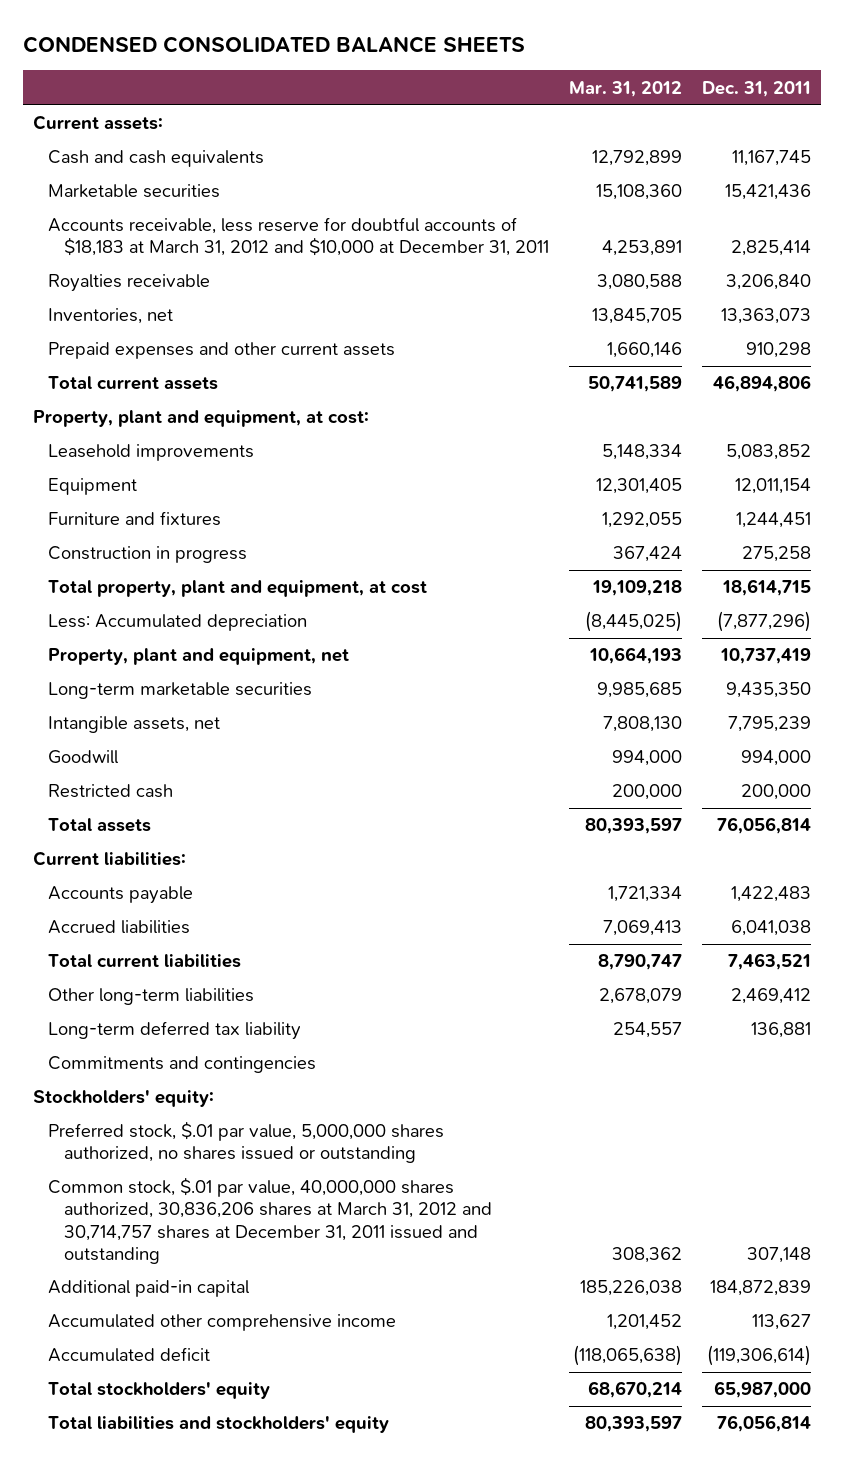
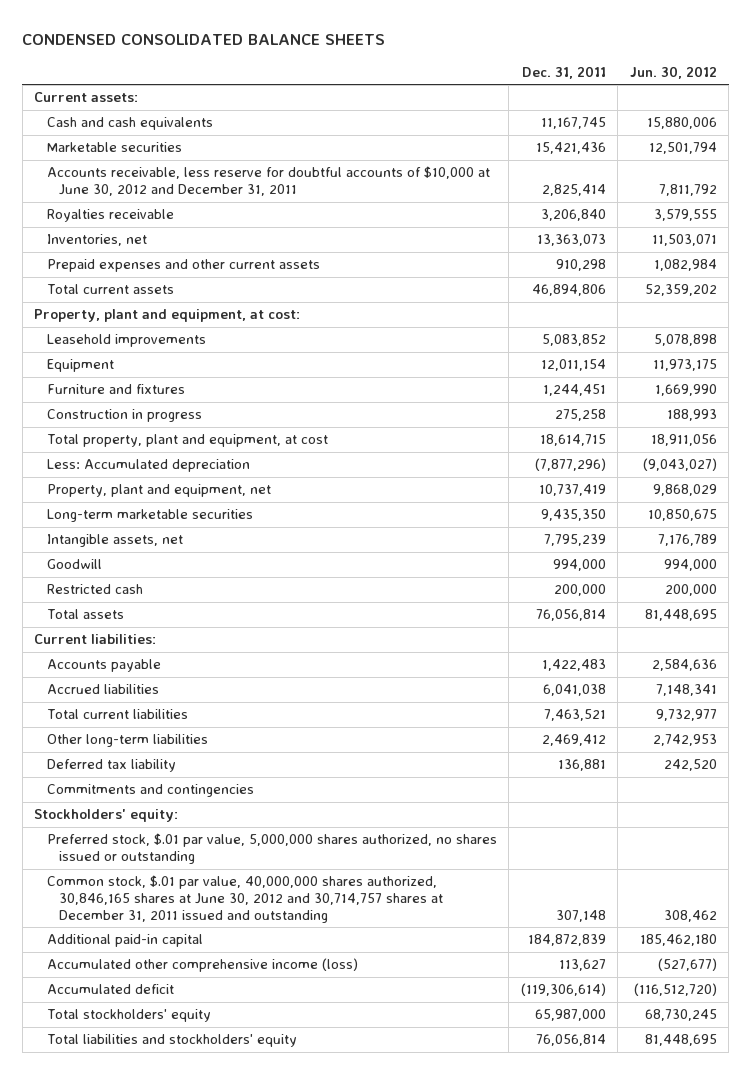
[568,80,682,97] Mar. 31, 2012 -> none
none -> [629,65,717,79] Jun. 30, 2012
[48,217,549,257] Accounts receivable, less reserve for doubtful accounts of $18,183 at March 31, 2012 and $10,000 at December 31, 2011 -> [46,166,490,197] Accounts receivable, less reserve for doubtful accounts of $10,000 at June 30, 2012 and December 31, 2011
[48,1021,302,1041] Long-term deferred tax liability -> [46,759,176,773] Deferred tax liability
[48,1177,492,1264] Common stock, $.01 par value, 40,000,000 shares authorized, 30,836,206 shares at March 31, 2012 and 30,714,757 shares at December 31, 2011 issued and outstanding -> [46,875,443,923] Common stock, $.01 par value, 40,000,000 shares authorized, 30,846,165 shares at June 30, 2012 and 30,714,757 shares at December 31, 2011 issued and outstanding
[48,1314,397,1332] Accumulated other comprehensive income -> [46,958,358,973] Accumulated other comprehensive income (loss)

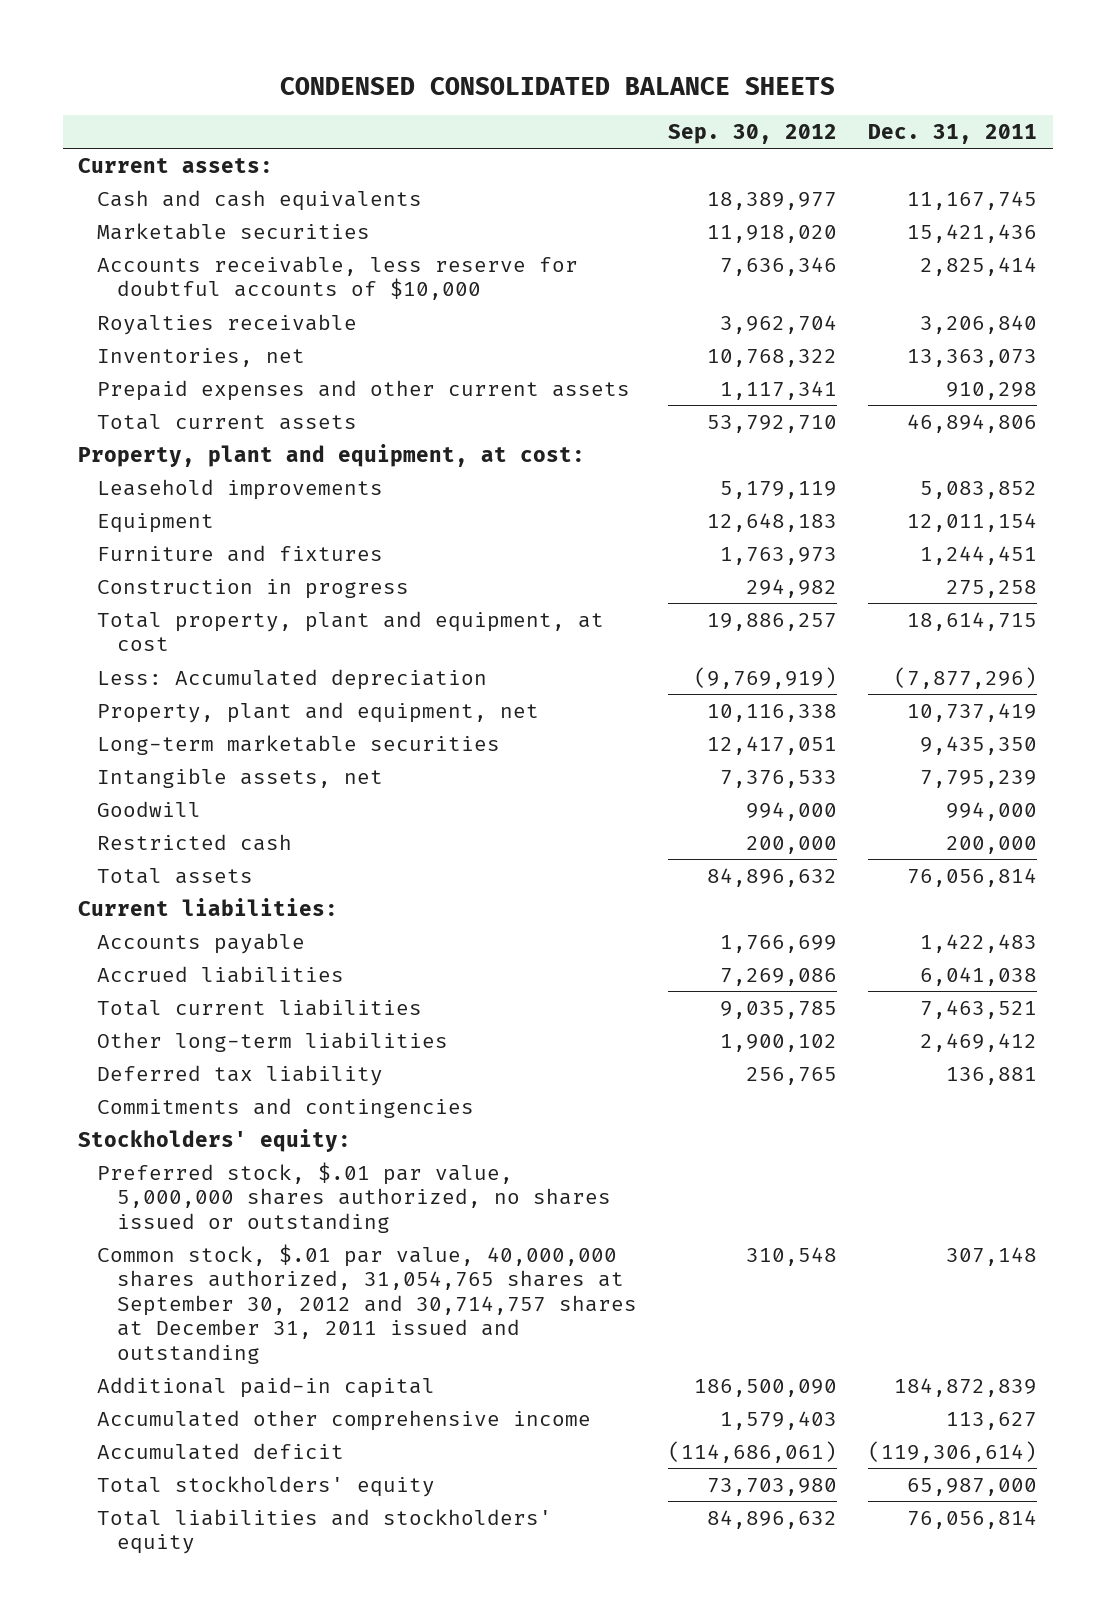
[629,65,717,79] Jun. 30, 2012 -> none
none -> [667,124,837,145] Sep. 30, 2012
[46,166,490,197] Accounts receivable, less reserve for doubtful accounts of $10,000 at June 30, 2012 and December 31, 2011 -> [97,255,579,301] Accounts receivable, less reserve for doubtful accounts of $10,000
[46,875,443,923] Common stock, $.01 par value, 40,000,000 shares authorized, 30,846,165 shares at June 30, 2012 and 30,714,757 shares at December 31, 2011 issued and outstanding -> [97,1243,637,1364] Common stock, $.01 par value, 40,000,000 shares authorized, 31,054,765 shares at September 30, 2012 and 30,714,757 shares at December 31, 2011 issued and outstanding
[46,958,358,973] Accumulated other comprehensive income (loss) -> [97,1409,592,1431] Accumulated other comprehensive income

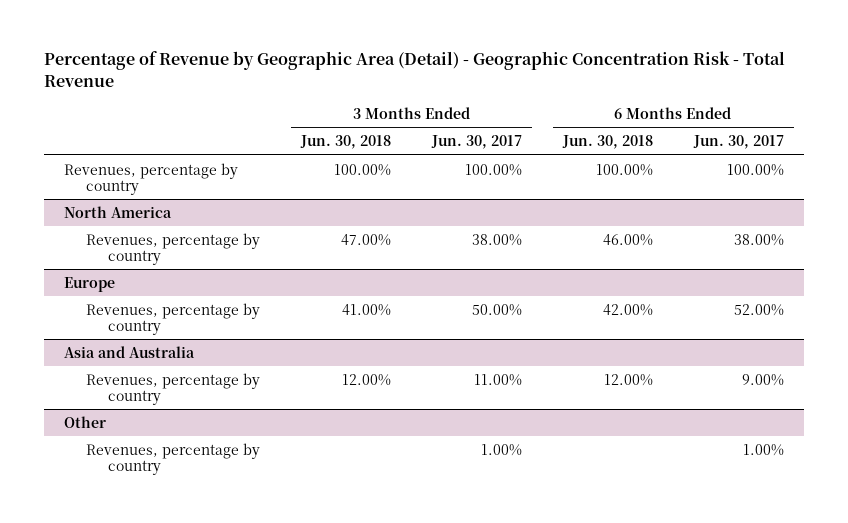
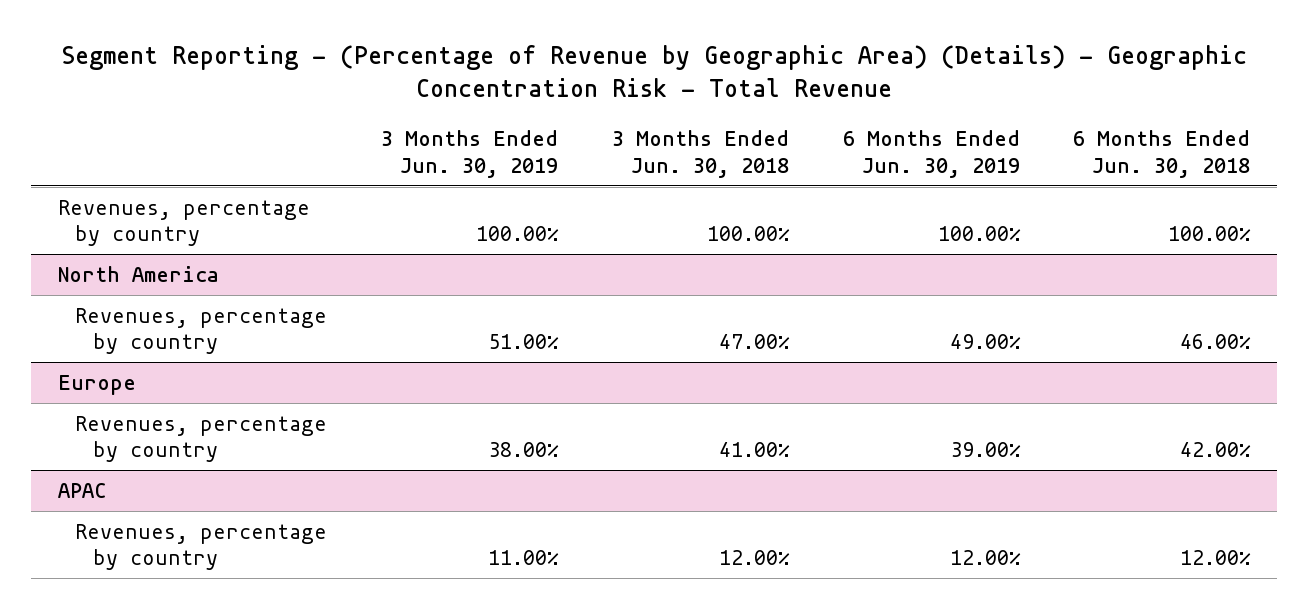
[43,51,785,87] Percentage of Revenue by Geographic Area (Detail) - Geographic Concentration Risk - Total Revenue -> [61,44,1248,98] Segment Reporting - (Percentage of Revenue by Geographic Area) (Details) - Geographic Concentration Risk - Total Revenue
[431,135,523,150] Jun. 30, 2017 -> none
[692,135,784,150] Jun. 30, 2017 -> none
none -> [381,130,559,178] 3 Months Ended Jun. 30, 2019
none -> [842,130,1020,178] 6 Months Ended Jun. 30, 2019
[64,345,196,358] Asia and Australia -> [57,482,106,498] APAC
[64,415,107,428] Other -> none
[86,442,261,475] Revenues, percentage by country -> none

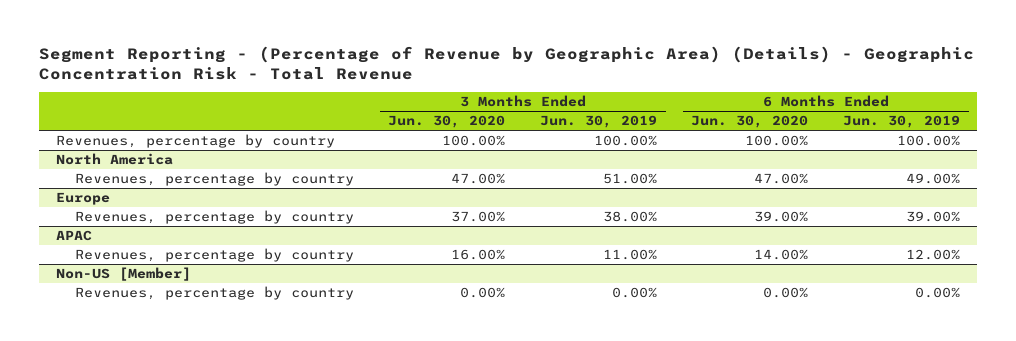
[611,130,789,178] 3 Months Ended Jun. 30, 2018 -> none
[1073,130,1251,178] 6 Months Ended Jun. 30, 2018 -> none
none -> [388,115,506,129] Jun. 30, 2020
none -> [691,115,809,129] Jun. 30, 2020
none -> [56,267,192,282] Non-US [Member]
none -> [74,286,354,301] Revenues, percentage by country

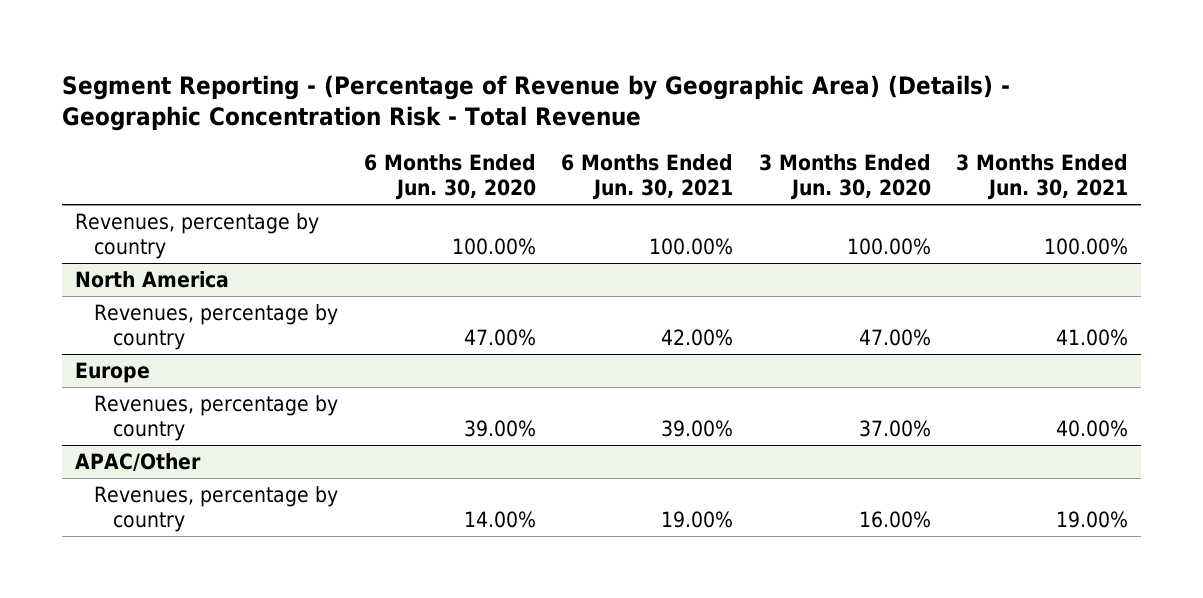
[539,115,657,129] Jun. 30, 2019 -> none
[842,115,960,129] Jun. 30, 2019 -> none
none -> [561,153,734,200] 6 Months Ended Jun. 30, 2021
none -> [956,153,1129,200] 3 Months Ended Jun. 30, 2021
[56,230,93,242] APAC -> [75,453,202,472] APAC/Other
[56,267,192,282] Non-US [Member] -> none
[74,286,354,301] Revenues, percentage by country -> none

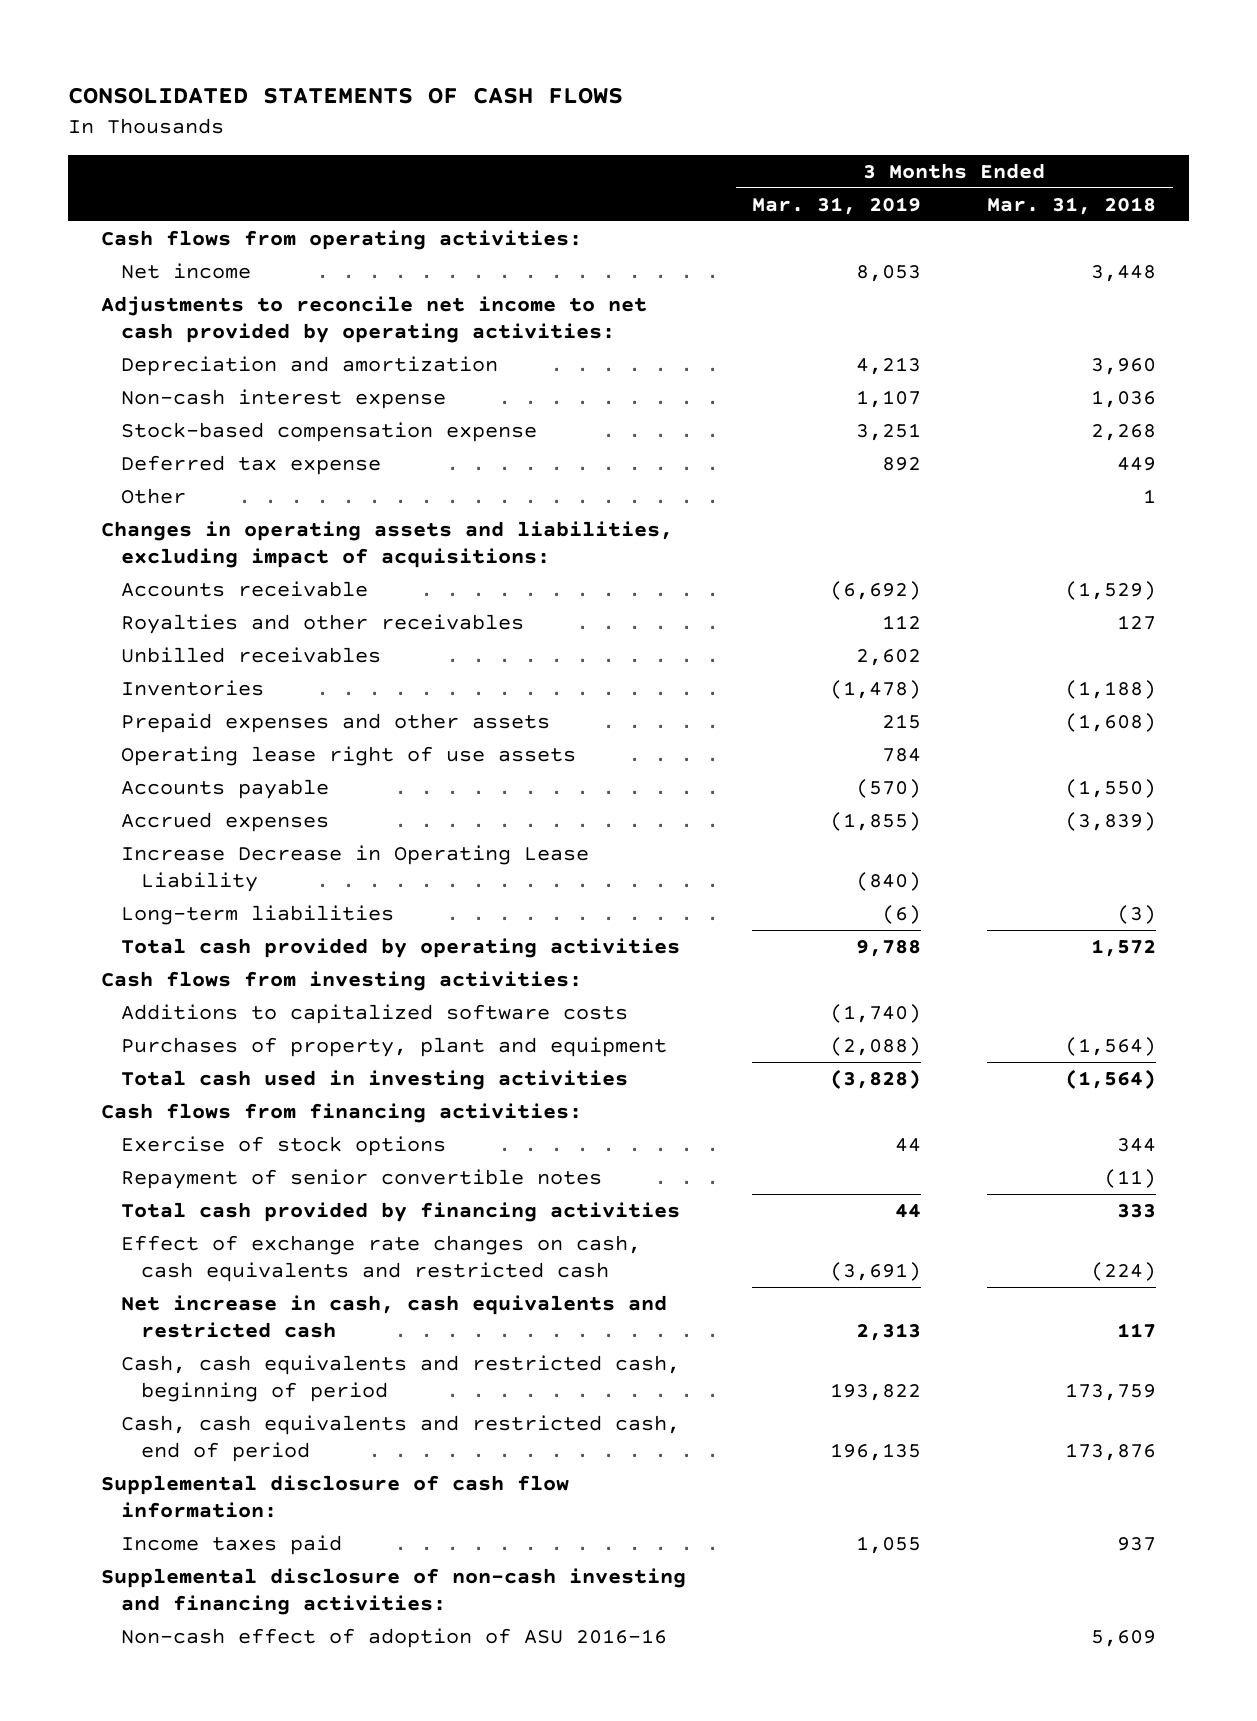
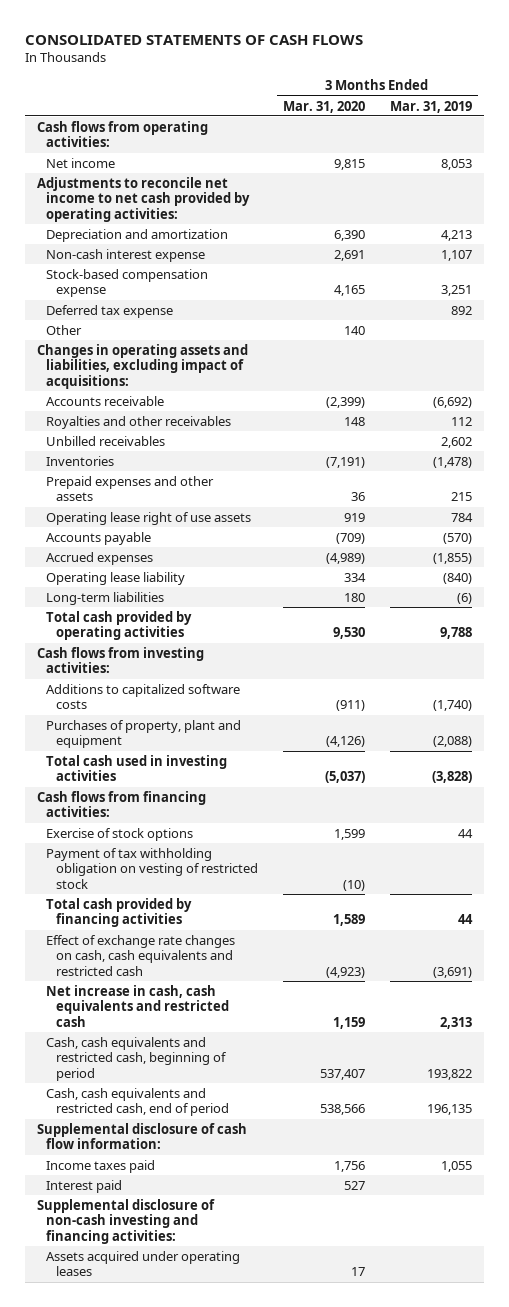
[987,196,1157,215] Mar. 31, 2018 -> none
none -> [282,100,365,113] Mar. 31, 2020
[120,845,589,893] Increase Decrease in Operating Lease Liability -> [46,571,186,585] Operating lease liability
[120,1169,602,1190] Repayment of senior convertible notes -> none
none -> [46,847,258,889] Payment of tax withholding obligation on vesting of restricted stock
none -> [46,1179,123,1193] Interest paid
[120,1628,667,1649] Non-cash effect of adoption of ASU 2016-16 -> none
none -> [46,1250,241,1277] Assets acquired under operating leases

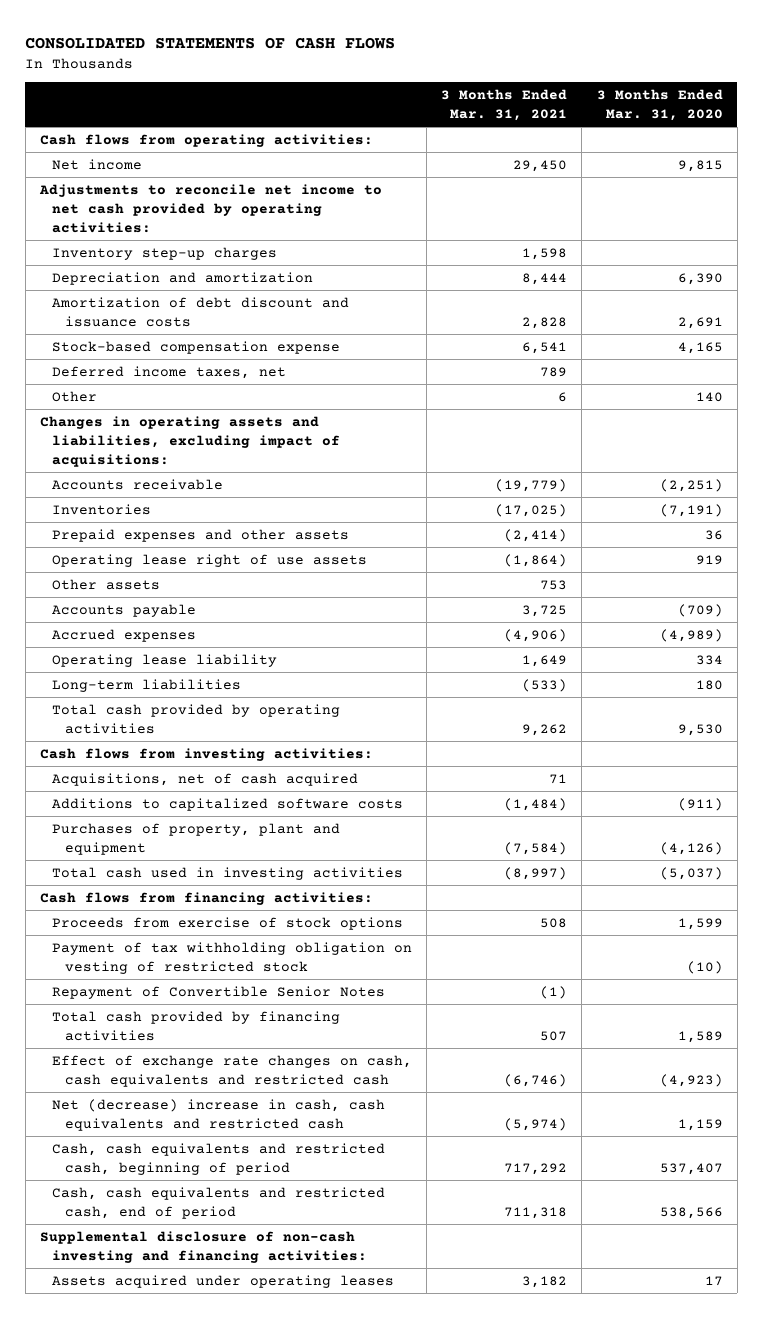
[389,100,472,113] Mar. 31, 2019 -> none
none -> [441,89,568,122] 3 Months Ended Mar. 31, 2021
none -> [52,246,278,260] Inventory step-up charges
[46,248,206,262] Non-cash interest expense -> [52,296,350,327] Amortization of debt discount and issuance costs
[46,304,174,318] Deferred tax expense -> [52,365,287,379] Deferred income taxes, net
[46,415,232,429] Royalties and other receivables -> none
[46,435,166,446] Unbilled receivables -> none
[325,396,365,408] (2,399) -> [659,478,723,492] (2,251)
none -> [52,578,161,590] Other assets
none -> [52,772,359,786] Acquisitions, net of cash acquired
[46,827,194,841] Exercise of stock options -> [52,916,404,930] Proceeds from exercise of stock options
none -> [52,985,386,999] Repayment of Convertible Senior Notes
[46,984,229,1027] Net increase in cash, cash equivalents and restricted cash -> [52,1098,386,1131] Net (decrease) increase in cash, cash equivalents and restricted cash
[36,1122,247,1150] Supplemental disclosure of cash flow information: -> none
[46,1159,156,1173] Income taxes paid -> none
[46,1179,123,1193] Interest paid -> none

